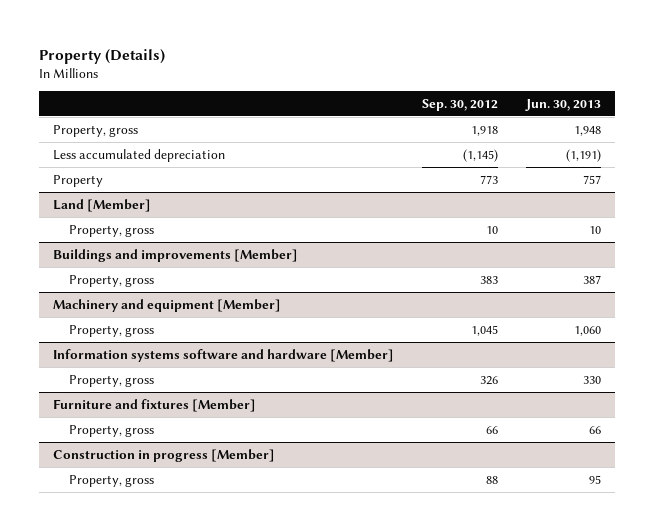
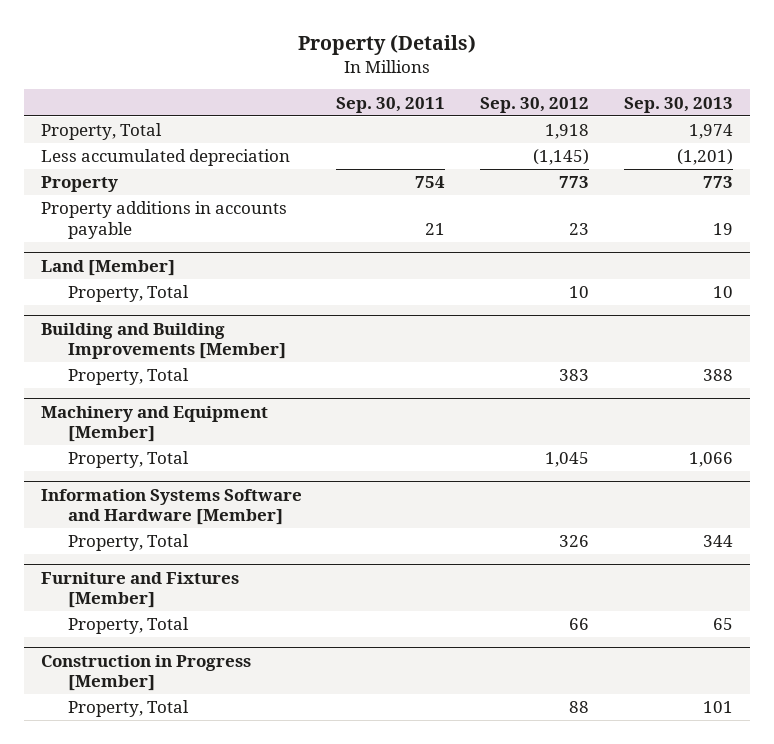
[525,98,602,111] Jun. 30, 2013 -> none
none -> [336,96,446,113] Sep. 30, 2011
none -> [623,96,733,113] Sep. 30, 2013
[53,124,139,137] Property, gross -> [40,123,162,141] Property, Total
none -> [40,201,287,239] Property additions in accounts payable
[68,224,154,237] Property, gross -> [67,285,189,303] Property, Total
[53,248,299,262] Buildings and improvements [Member] -> [40,322,286,360] Building and Building Improvements [Member]
[68,274,154,287] Property, gross -> [67,368,189,386] Property, Total
[53,298,282,312] Machinery and equipment [Member] -> [40,405,268,443] Machinery and Equipment [Member]
[68,324,154,337] Property, gross -> [67,451,189,469] Property, Total
[53,348,395,362] Information systems software and hardware [Member] -> [40,488,302,526] Information Systems Software and Hardware [Member]
[68,374,154,387] Property, gross -> [67,534,189,552] Property, Total
[53,398,257,412] Furniture and fixtures [Member] -> [40,571,239,609] Furniture and Fixtures [Member]
[68,424,154,437] Property, gross -> [67,617,189,635] Property, Total
[53,448,276,462] Construction in progress [Member] -> [40,654,251,692] Construction in Progress [Member]
[68,474,154,487] Property, gross -> [67,700,189,718] Property, Total

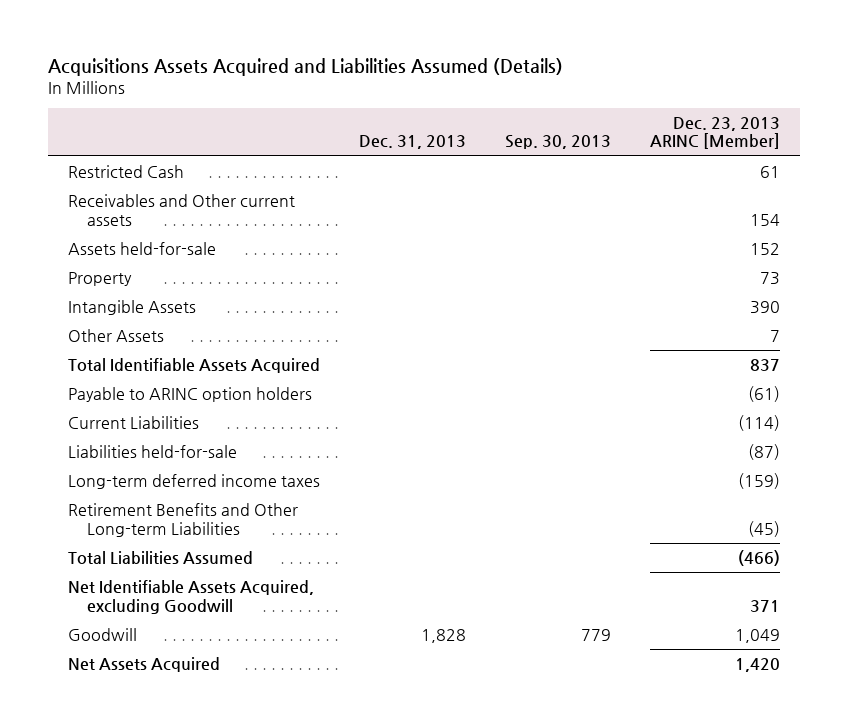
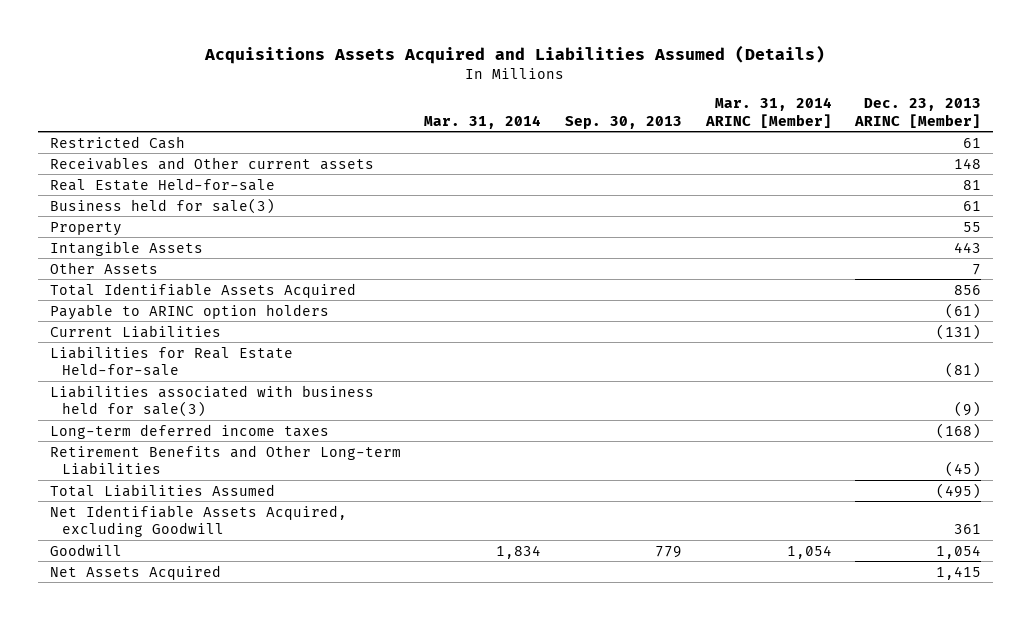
[359,135,467,150] Dec. 31, 2013 -> none
none -> [424,114,542,129] Mar. 31, 2014
none -> [704,97,832,128] Mar. 31, 2014 ARINC [Member]
[750,213,781,226] 154 -> [954,157,982,169] 148
none -> [49,177,275,191] Real Estate Held-for-sale
[67,241,216,255] Assets held-for-sale -> [49,197,275,214] Business held for sale(3)
[750,242,781,255] 152 -> [963,200,982,211] 61
[760,271,781,285] 73 -> [963,221,982,232] 55
[750,300,781,314] 390 -> [954,241,982,253] 443
[750,358,781,371] 837 -> [954,284,982,295] 856
[738,414,781,431] (114) -> [936,323,982,340] (131)
none -> [49,345,293,376] Liabilities for Real Estate Held-for-sale
[67,444,237,458] Liabilities held-for-sale -> [49,384,374,417] Liabilities associated with business held for sale(3)
[748,443,781,460] (87) -> [954,400,982,417] (9)
[738,472,781,489] (159) -> [936,422,982,439] (168)
[738,549,781,566] (466) -> [936,482,982,499] (495)
[750,599,781,612] 371 -> [954,523,982,534] 361
[735,628,781,643] 1,049 -> [936,544,982,559] 1,054
[735,657,781,672] 1,420 -> [936,565,982,580] 1,415

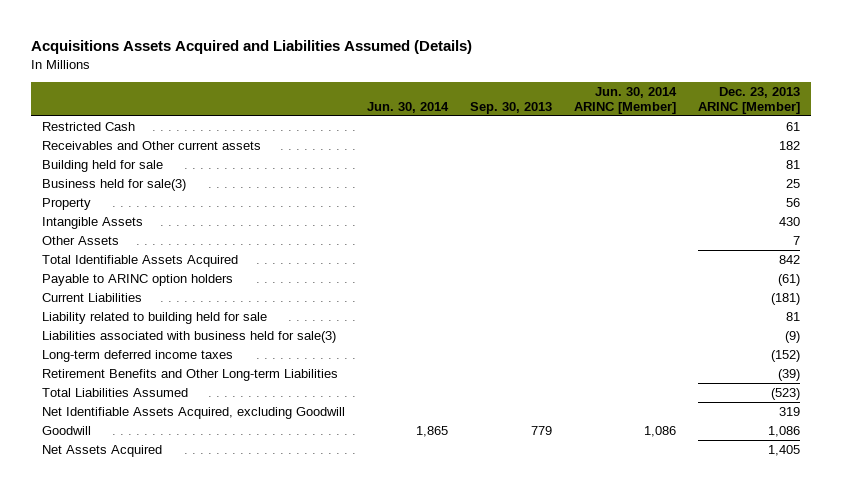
[424,114,542,129] Mar. 31, 2014 -> none
[704,97,832,128] Mar. 31, 2014 ARINC [Member] -> none
none -> [366,101,449,113] Jun. 30, 2014
none -> [573,86,677,114] Jun. 30, 2014 ARINC [Member]
[954,157,982,169] 148 -> [778,141,800,151] 182
[49,177,275,191] Real Estate Held-for-sale -> [41,160,163,173] Building held for sale
[963,200,982,211] 61 -> [785,179,800,189] 25
[963,221,982,232] 55 -> [785,198,800,208] 56
[954,241,982,253] 443 -> [778,217,800,227] 430
[954,284,982,295] 856 -> [778,255,800,265] 842
[936,323,982,340] (131) -> [770,293,800,306] (181)
[49,345,293,376] Liabilities for Real Estate Held-for-sale -> [41,312,267,325] Liability related to building held for sale
[945,361,982,378] (81) -> [785,312,800,322] 81
[936,422,982,439] (168) -> [770,350,800,363] (152)
[945,460,982,477] (45) -> [777,369,800,382] (39)
[936,482,982,499] (495) -> [770,388,800,401] (523)
[954,523,982,534] 361 -> [778,407,800,417] 319
[936,544,982,559] 1,054 -> [767,426,800,438] 1,086
[936,565,982,580] 1,415 -> [767,445,800,457] 1,405

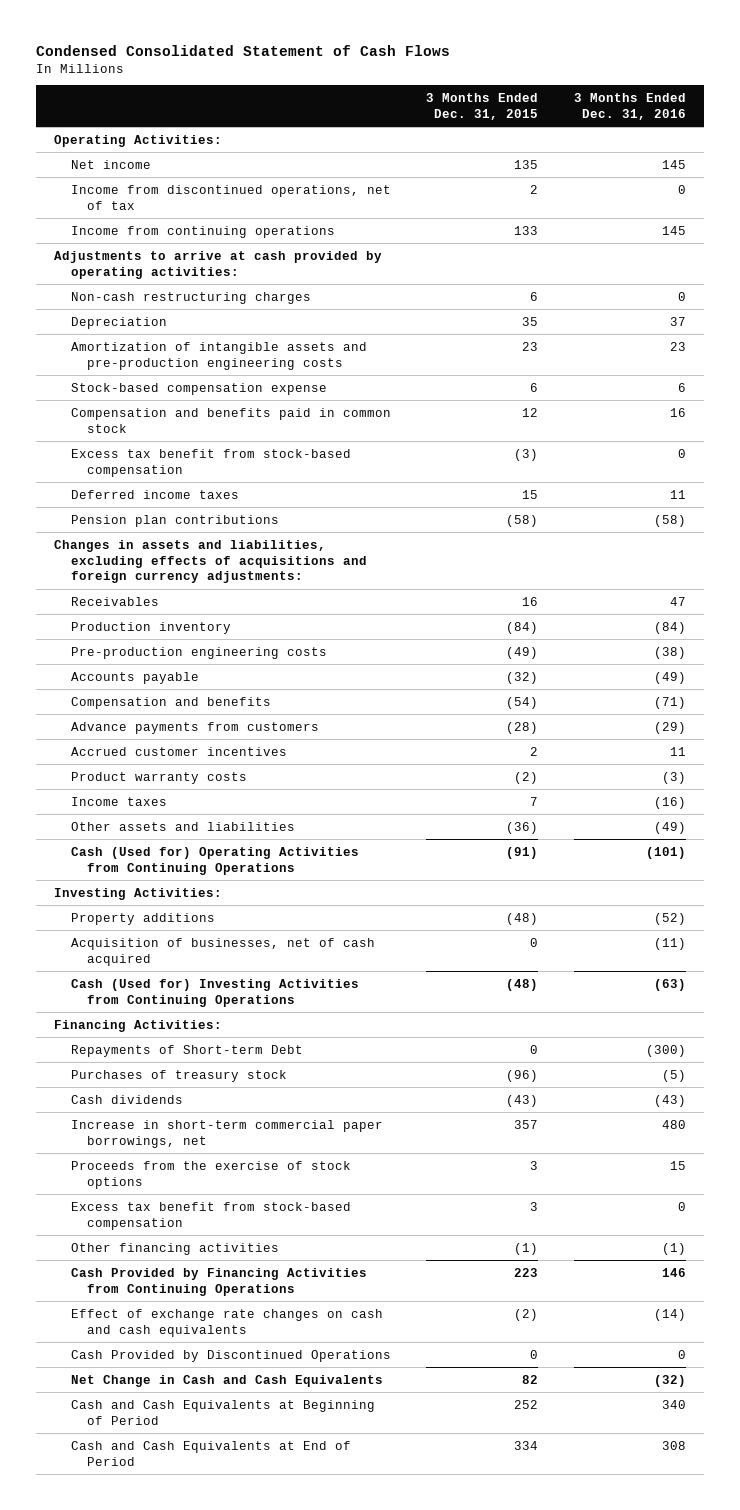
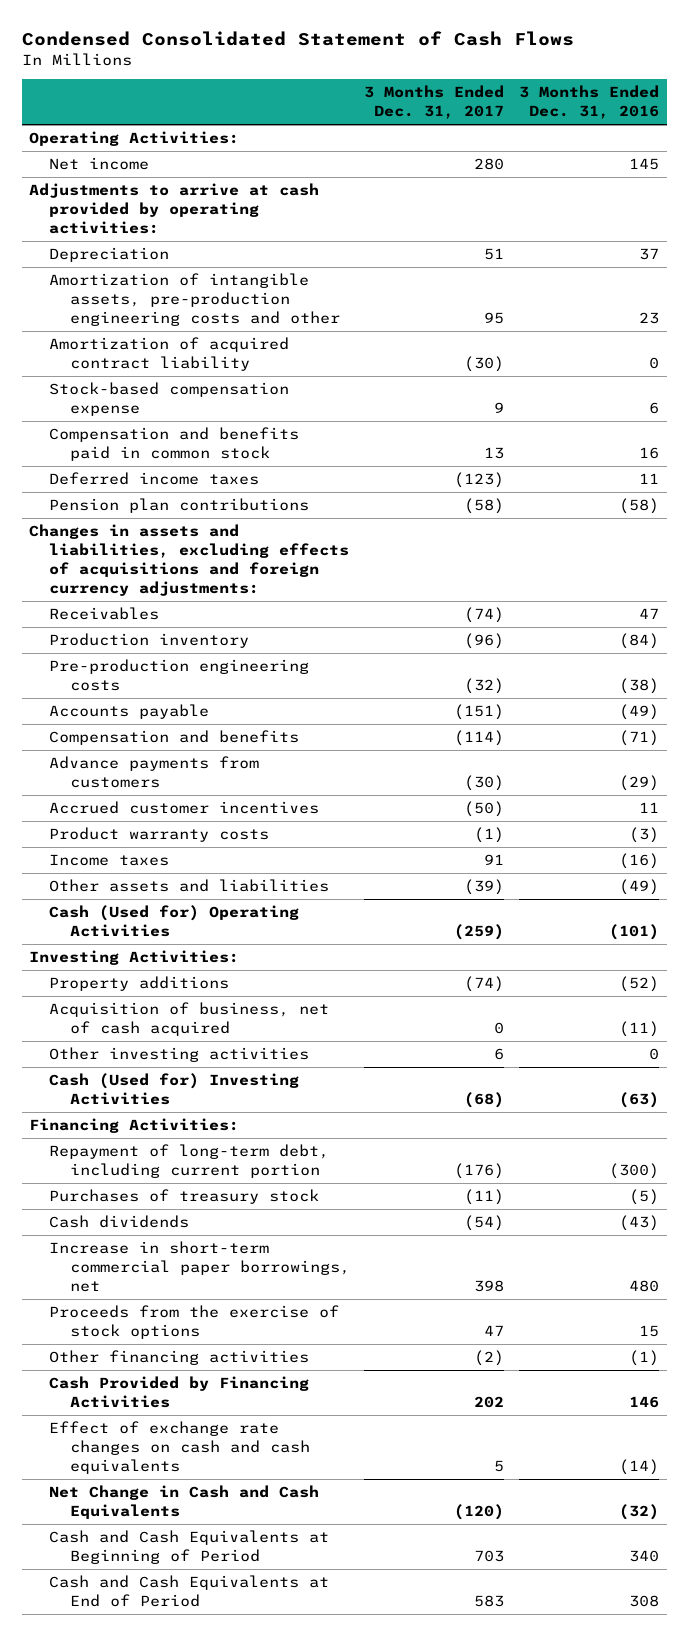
[426,92,539,120] 3 Months Ended Dec. 31, 2015 -> none
none -> [364,85,505,120] 3 Months Ended Dec. 31, 2017
[70,184,391,210] Income from discontinued operations, net of tax -> none
[70,225,335,238] Income from continuing operations -> none
[70,291,311,304] Non-cash restructuring charges -> none
[70,341,367,370] Amortization of intangible assets and pre-production engineering costs -> [49,273,340,327] Amortization of intangible assets, pre-production engineering costs and other
none -> [49,337,290,372] Amortization of acquired contract liability
[70,448,351,477] Excess tax benefit from stock-based compensation -> none
[70,846,359,875] Cash (Used for) Operating Activities from Continuing Operations -> [49,905,300,938] Cash (Used for) Operating Activities
[70,937,375,966] Acquisition of businesses, net of cash acquired -> [49,1002,330,1037] Acquisition of business, net of cash acquired
none -> [49,1047,310,1063] Other investing activities
[70,978,359,1007] Cash (Used for) Investing Activities from Continuing Operations -> [49,1073,300,1106] Cash (Used for) Investing Activities
[70,1044,303,1057] Repayments of Short-term Debt -> [49,1144,330,1179] Repayment of long-term debt, including current portion
[70,1201,351,1230] Excess tax benefit from stock-based compensation -> none
[70,1267,367,1296] Cash Provided by Financing Activities from Continuing Operations -> [49,1376,310,1409] Cash Provided by Financing Activities
[70,1349,391,1362] Cash Provided by Discontinued Operations -> none

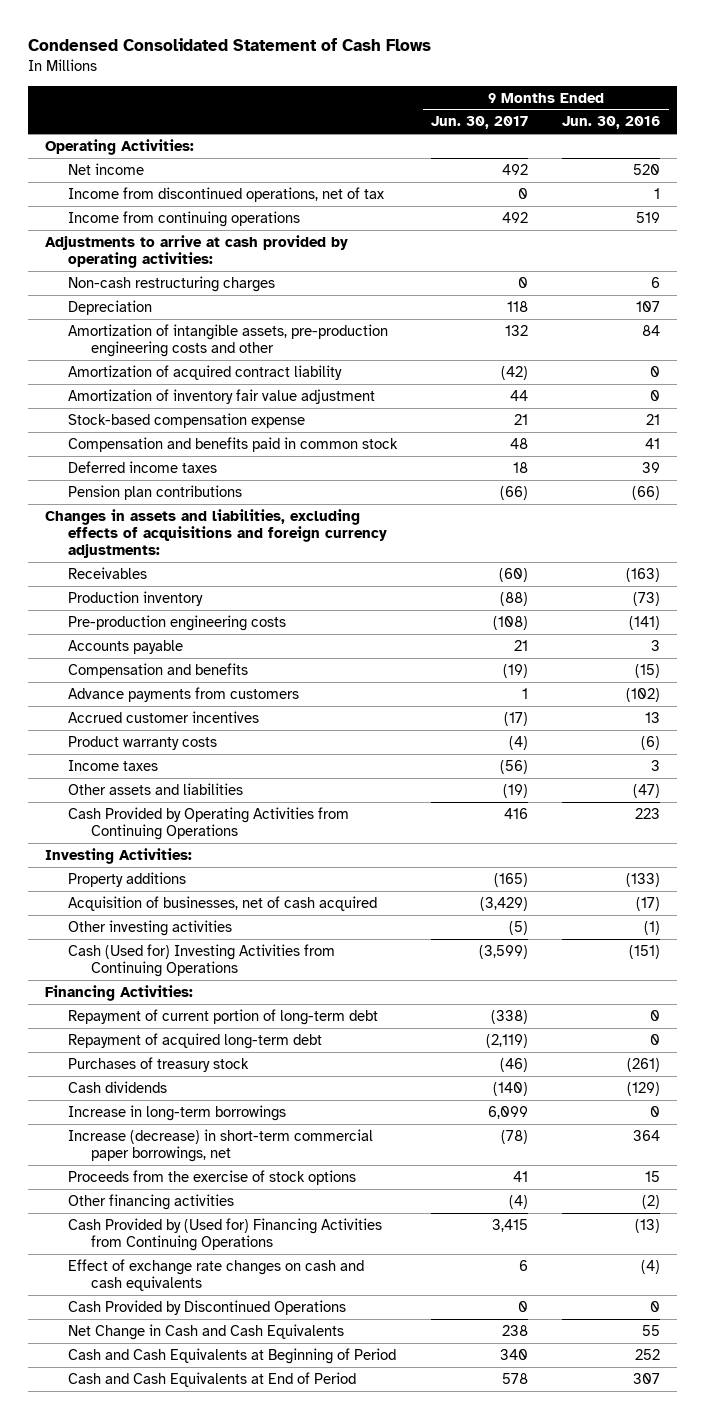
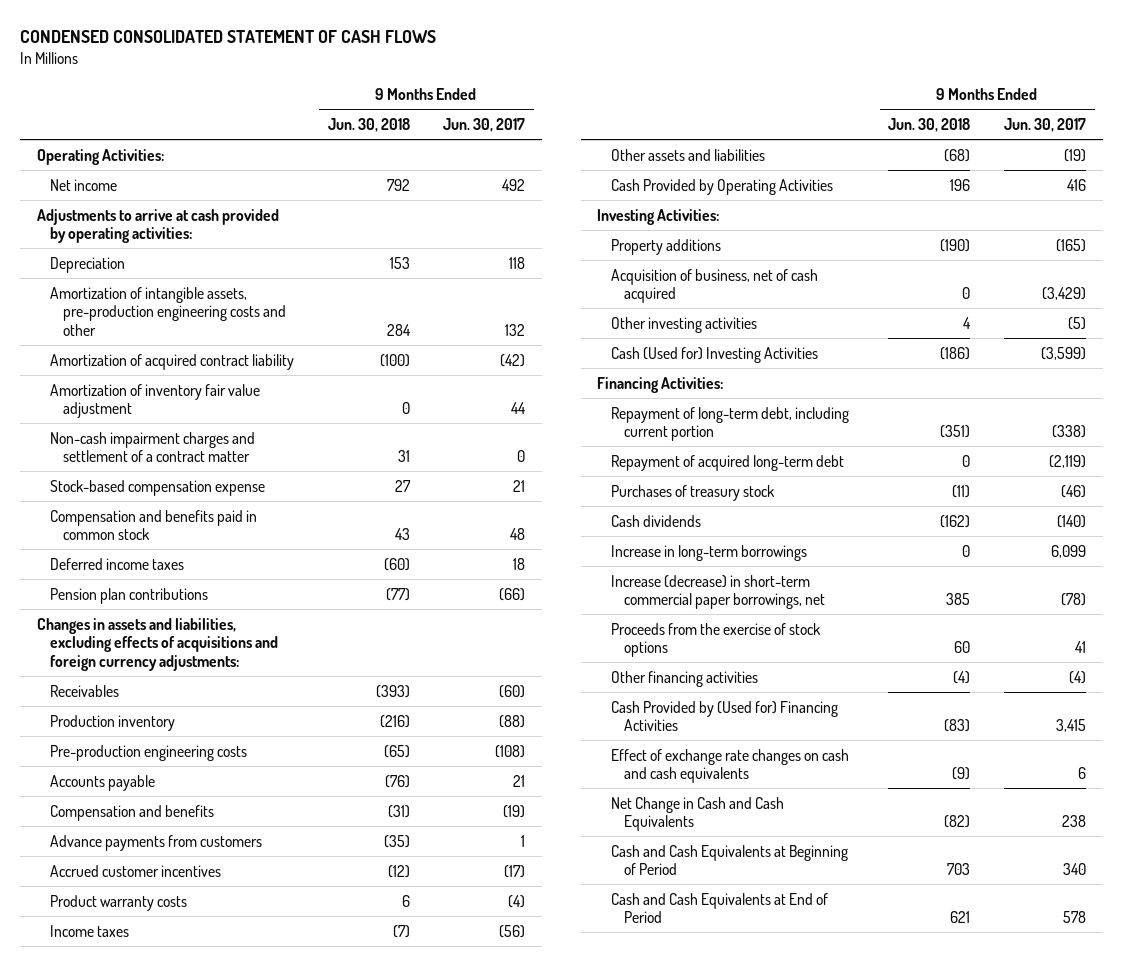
[28,38,432,52] Condensed Consolidated Statement of Cash Flows -> [19,30,436,44] CONDENSED CONSOLIDATED STATEMENT OF CASH FLOWS
[562,116,661,130] Jun. 30, 2016 -> none
none -> [327,117,410,132] Jun. 30, 2018
[68,186,385,202] Income from discontinued operations, net of tax -> none
[68,210,301,227] Income from continuing operations -> none
[68,275,276,292] Non-cash restructuring charges -> none
none -> [49,431,255,463] Non-cash impairment charges and settlement of a contract matter
[68,806,350,840] Cash Provided by Operating Activities from Continuing Operations -> [610,178,833,195] Cash Provided by Operating Activities
[68,895,378,911] Acquisition of businesses, net of cash acquired -> [610,268,818,304] Acquisition of business, net of cash acquired
[68,943,336,977] Cash (Used for) Investing Activities from Continuing Operations -> [610,346,818,363] Cash (Used for) Investing Activities
[68,1008,379,1025] Repayment of current portion of long-term debt -> [610,406,849,442] Repayment of long-term debt, including current portion
[68,1217,383,1251] Cash Provided by (Used for) Financing Activities from Continuing Operations -> [610,700,838,732] Cash Provided by (Used for) Financing Activities
[68,1299,347,1315] Cash Provided by Discontinued Operations -> none

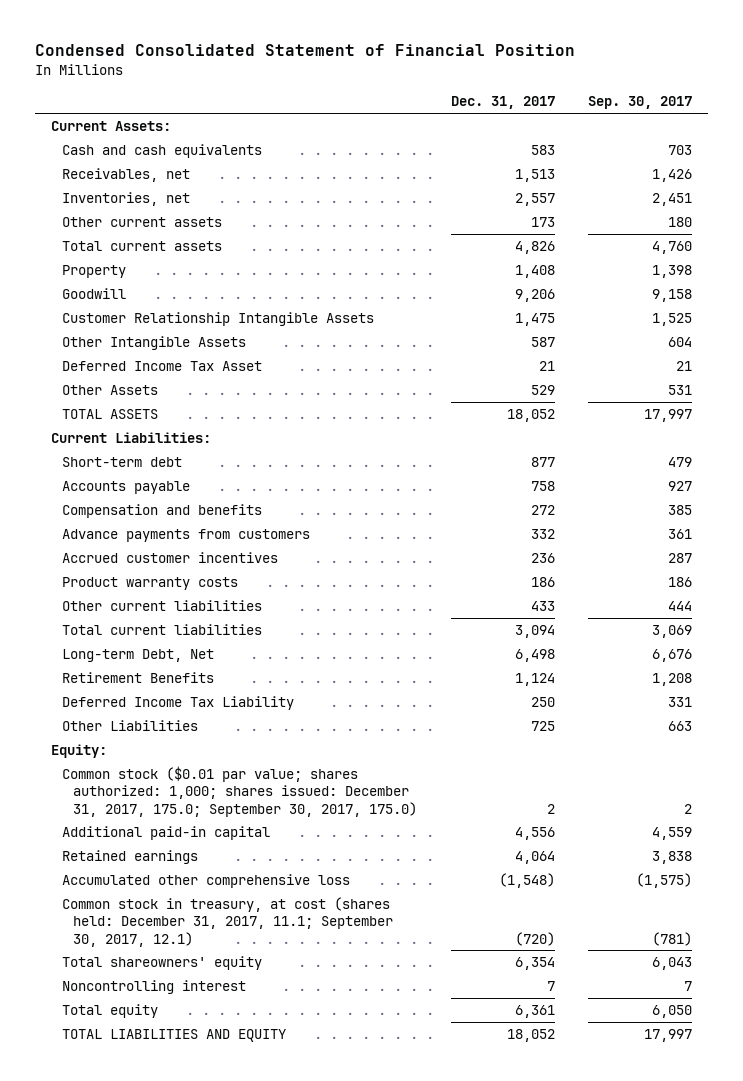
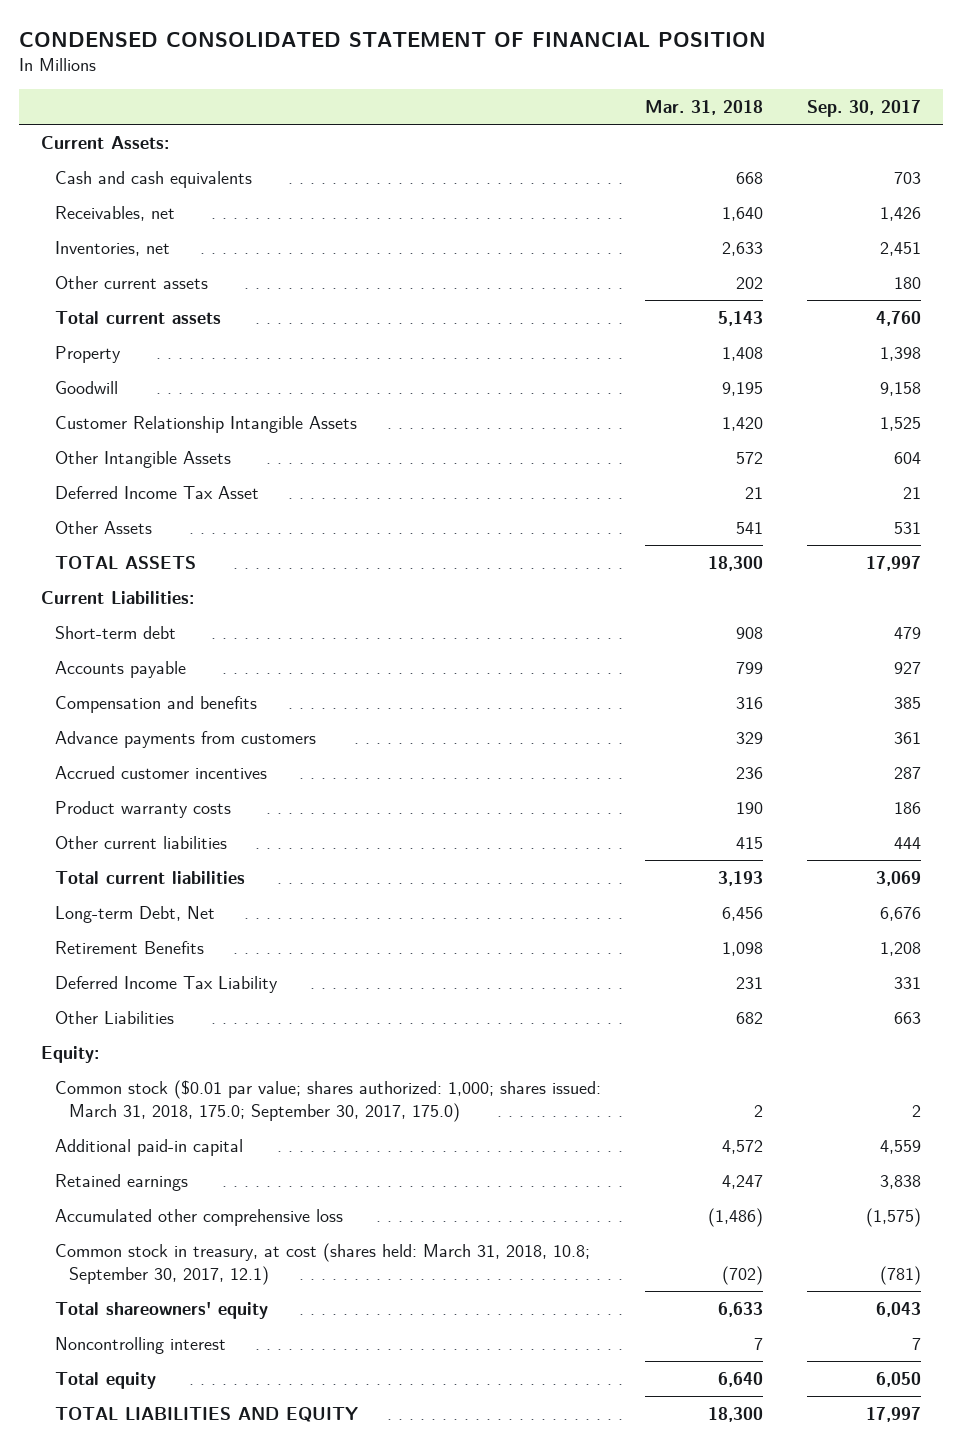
[34,44,575,57] Condensed Consolidated Statement of Financial Position -> [18,31,766,47] CONDENSED CONSOLIDATED STATEMENT OF FINANCIAL POSITION
[450,96,555,110] Dec. 31, 2017 -> none
none -> [645,99,764,115] Mar. 31, 2018
[62,765,418,817] Common stock ($0.01 par value; shares authorized: 1,000; shares issued: December 31, 2017, 175.0; September 30, 2017, 175.0) -> [55,1079,602,1123] Common stock ($0.01 par value; shares authorized: 1,000; shares issued: March 31, 2018, 175.0; September 30, 2017, 175.0)
[62,896,394,947] Common stock in treasury, at cost (shares held: December 31, 2017, 11.1; September 30, 2017, 12.1) -> [55,1242,591,1286] Common stock in treasury, at cost (shares held: March 31, 2018, 10.8; September 30, 2017, 12.1)

